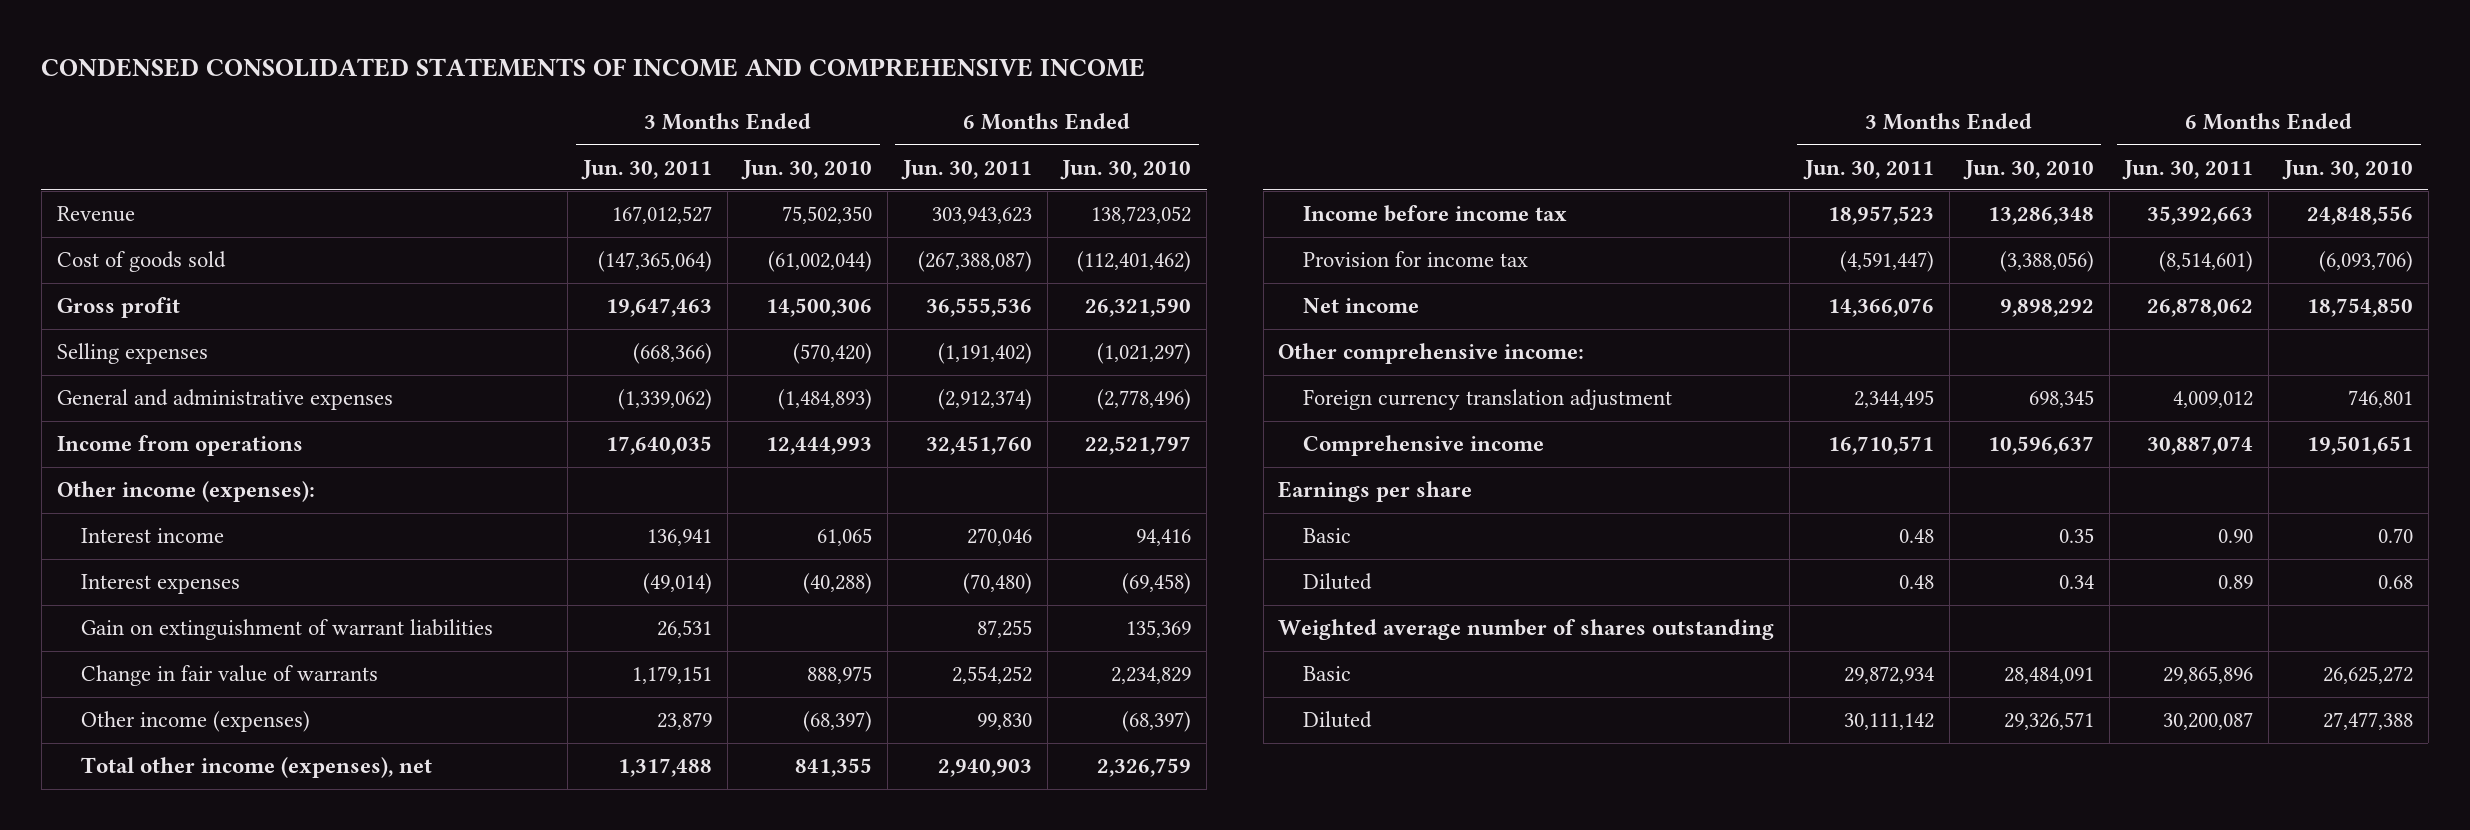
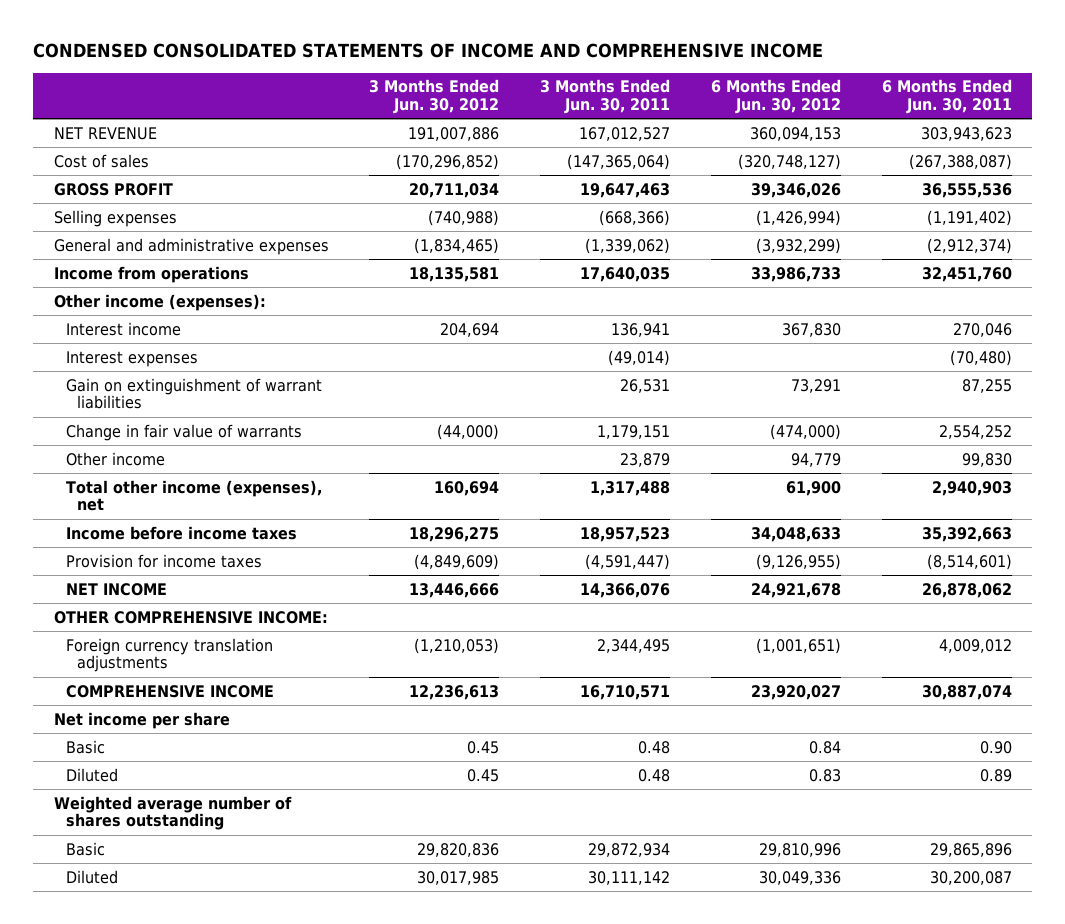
[740,159,872,180] Jun. 30, 2010 -> none
[1060,159,1192,180] Jun. 30, 2010 -> none
none -> [369,79,500,114] 3 Months Ended Jun. 30, 2012
none -> [710,79,841,114] 6 Months Ended Jun. 30, 2012
[56,206,135,223] Revenue -> [53,126,157,140] NET REVENUE
[56,251,226,273] Cost of goods sold -> [53,153,149,168] Cost of sales
[56,297,180,319] Gross profit -> [53,182,173,196] GROSS PROFIT
[80,711,310,733] Other income (expenses) -> [65,451,165,466] Other income
[1302,205,1567,223] Income before income tax -> [65,525,297,540] Income before income taxes
[1302,251,1528,268] Provision for income tax -> [65,553,262,568] Provision for income taxes
[1302,298,1419,314] Net income -> [65,582,167,596] NET INCOME
[1278,343,1585,365] Other comprehensive income: -> [53,610,328,624] OTHER COMPREHENSIVE INCOME:
[1302,389,1672,411] Foreign currency translation adjustment -> [65,637,273,673] Foreign currency translation adjustments
[1302,435,1544,457] Comprehensive income -> [65,684,274,698] COMPREHENSIVE INCOME
[1278,481,1473,503] Earnings per share -> [53,711,230,729] Net income per share

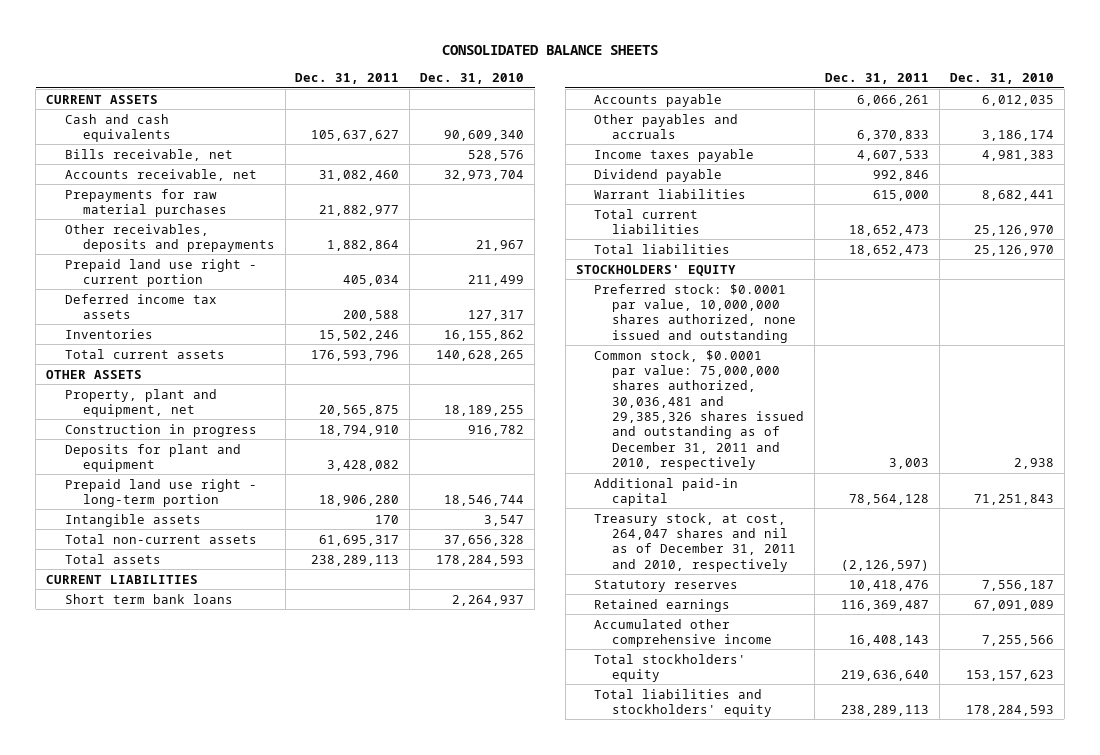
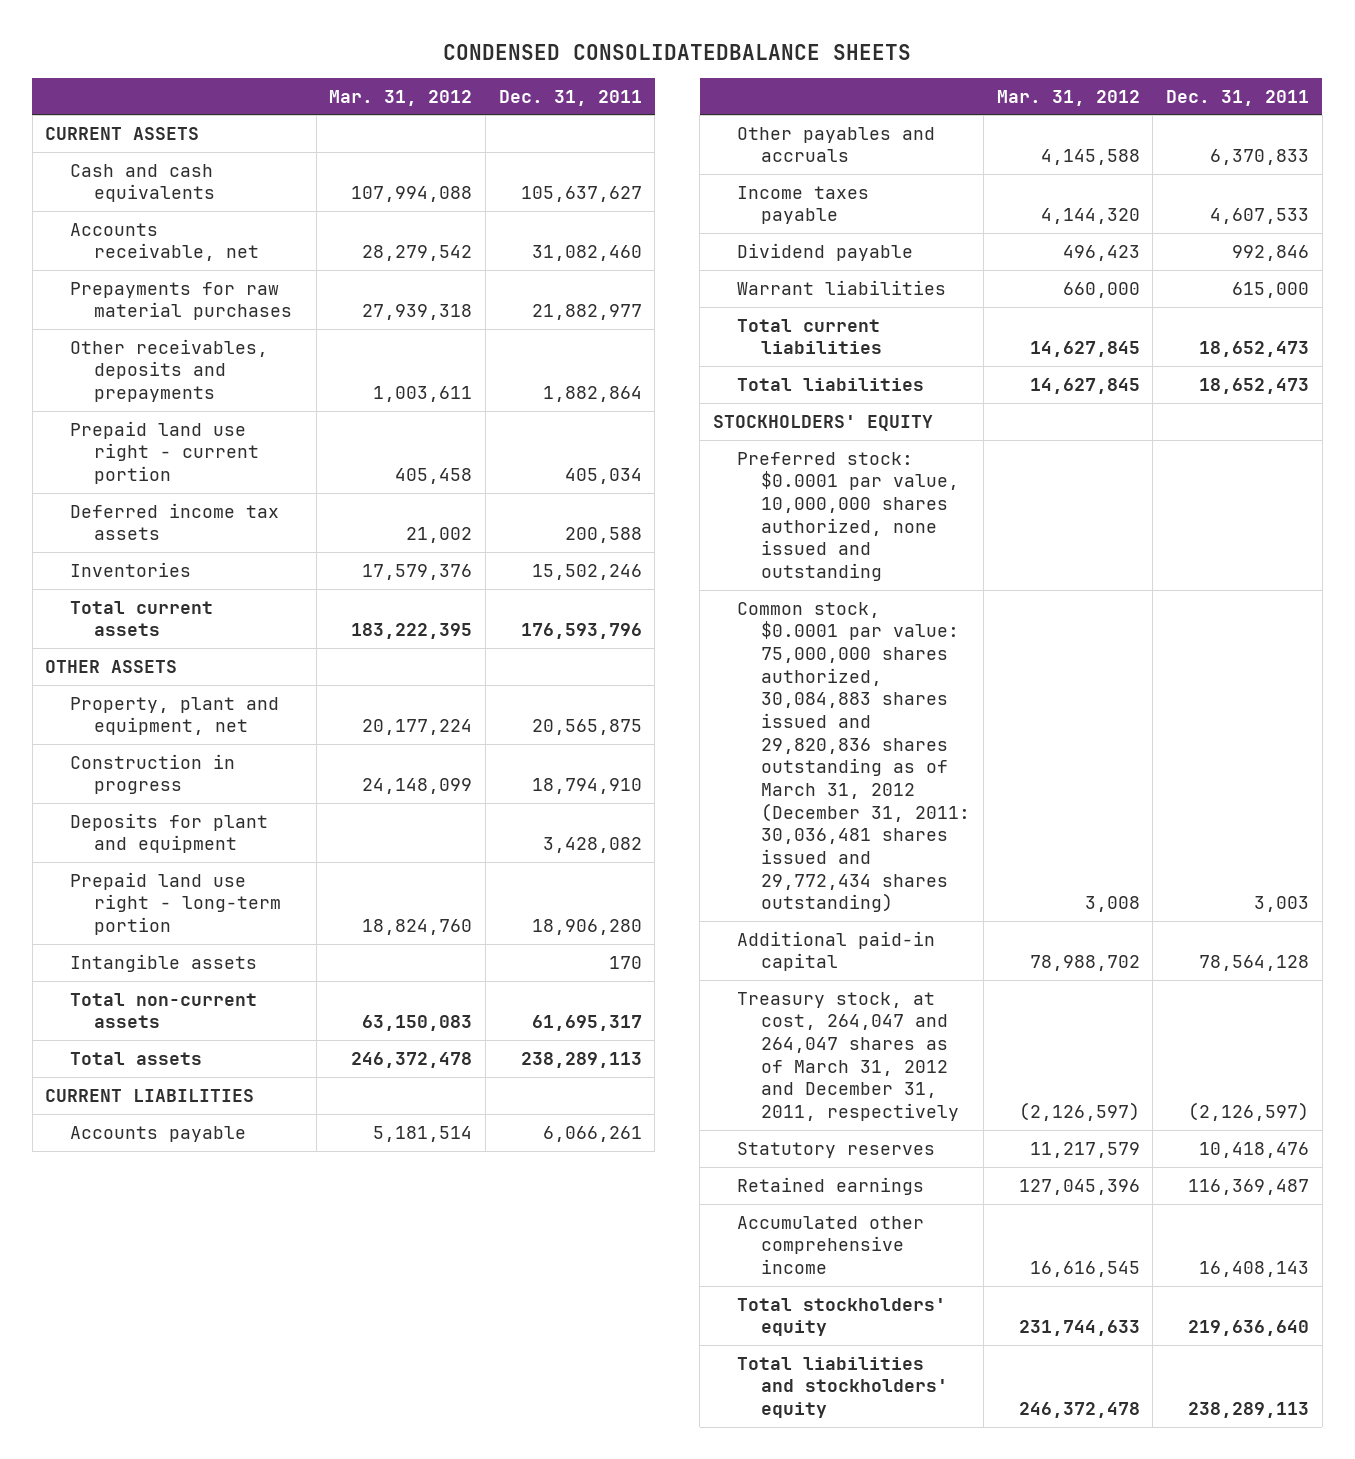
[442,45,659,56] CONSOLIDATED BALANCE SHEETS -> [443,43,912,60] CONDENSED CONSOLIDATEDBALANCE SHEETS
[420,72,525,84] Dec. 31, 2010 -> none
none -> [329,89,473,106] Mar. 31, 2012
[64,148,233,161] Bills receivable, net -> none
[64,593,233,604] Short term bank loans -> none
[594,349,805,470] Common stock, $0.0001 par value: 75,000,000 shares authorized, 30,036,481 and 29,385,326 shares issued and outstanding as of December 31, 2011 and 2010, respectively -> [737,601,971,913] Common stock, $0.0001 par value: 75,000,000 shares authorized, 30,084,883 shares issued and 29,820,836 shares outstanding as of March 31, 2012 (December 31, 2011: 30,036,481 shares issued and 29,772,434 shares outstanding)
[594,512,797,572] Treasury stock, at cost, 264,047 shares and nil as of December 31, 2011 and 2010, respectively -> [737,991,960,1122] Treasury stock, at cost, 264,047 and 264,047 shares as of March 31, 2012 and December 31, 2011, respectively

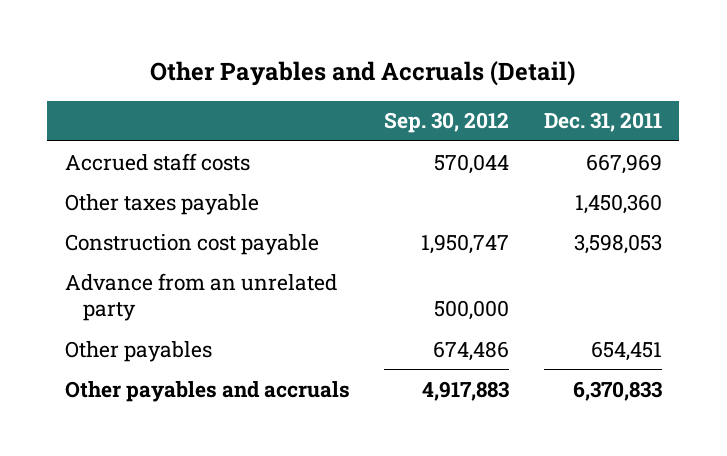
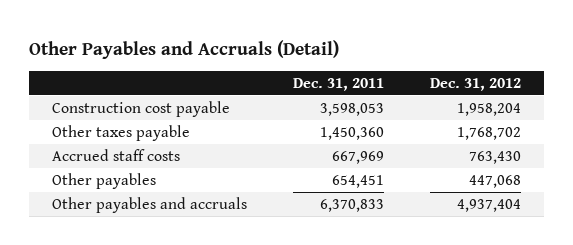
[384,112,510,134] Sep. 30, 2012 -> none
none -> [429,77,521,91] Dec. 31, 2012
[64,272,337,322] Advance from an unrelated party -> none
[64,193,259,215] Other taxes payable -> [52,124,191,141] Other taxes payable
[64,152,250,171] Accrued staff costs -> [52,148,181,161] Accrued staff costs

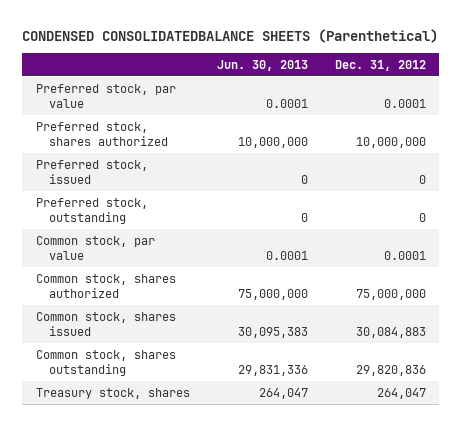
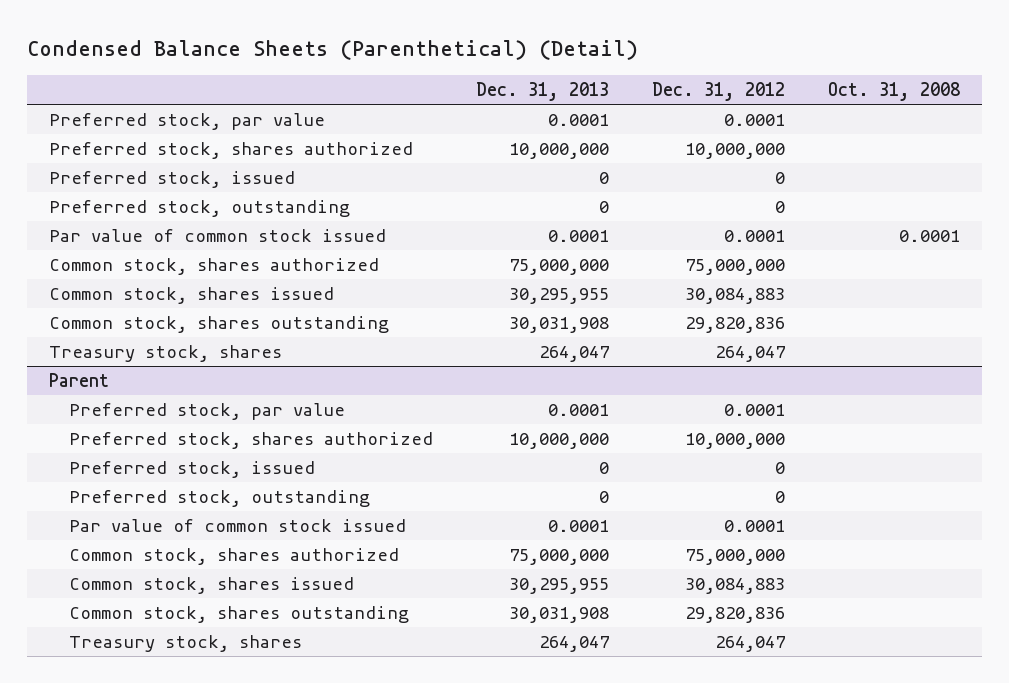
[22,28,439,43] CONDENSED CONSOLIDATEDBALANCE SHEETS (Parenthetical) -> [26,40,638,61] Condensed Balance Sheets (Parenthetical) (Detail)
[216,59,308,71] Jun. 30, 2013 -> none
none -> [476,81,610,101] Dec. 31, 2013
none -> [828,81,961,101] Oct. 31, 2008
[35,235,155,260] Common stock, par value -> [48,229,386,243] Par value of common stock issued
none -> [48,373,109,388] Parent
none -> [68,403,345,421] Preferred stock, par value
none -> [68,432,433,450] Preferred stock, shares authorized
none -> [68,461,315,479] Preferred stock, issued
none -> [68,490,370,508] Preferred stock, outstanding
none -> [68,519,406,533] Par value of common stock issued
none -> [68,548,399,566] Common stock, shares authorized
none -> [68,577,354,595] Common stock, shares issued
none -> [68,606,409,624] Common stock, shares outstanding
none -> [68,635,302,653] Treasury stock, shares

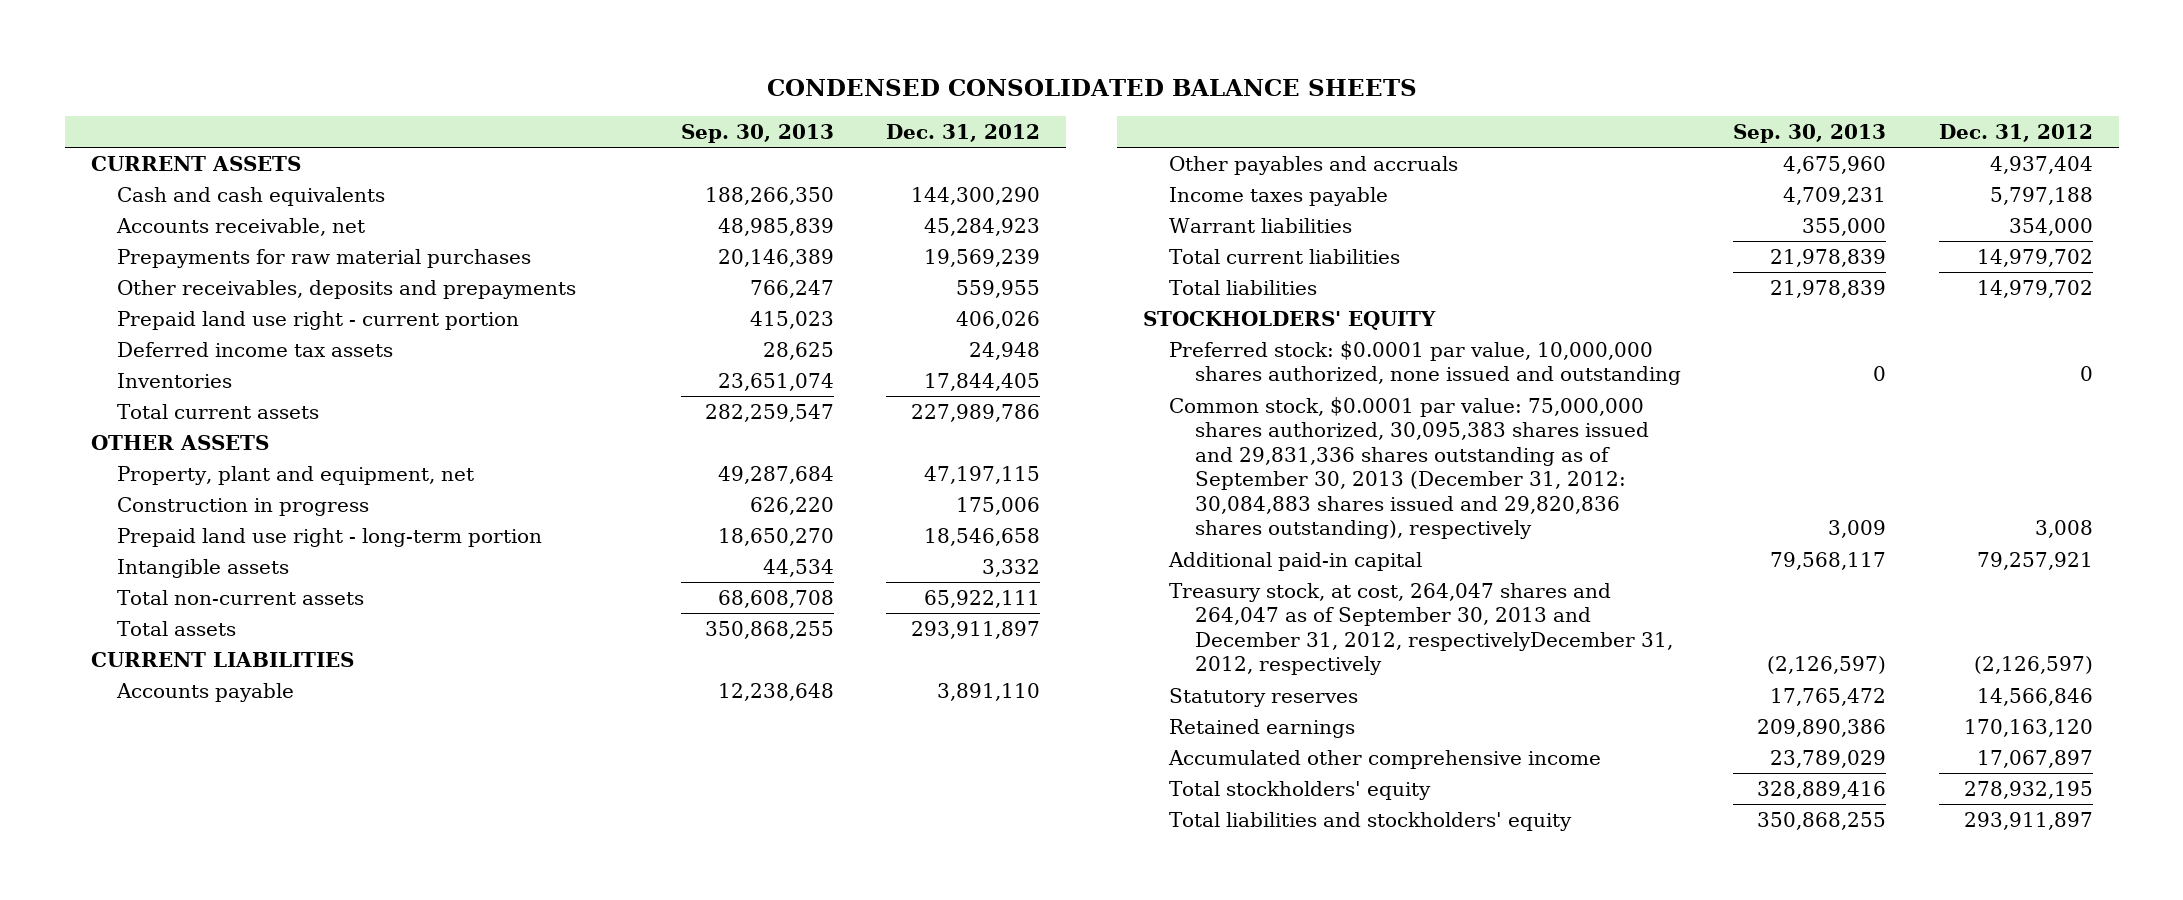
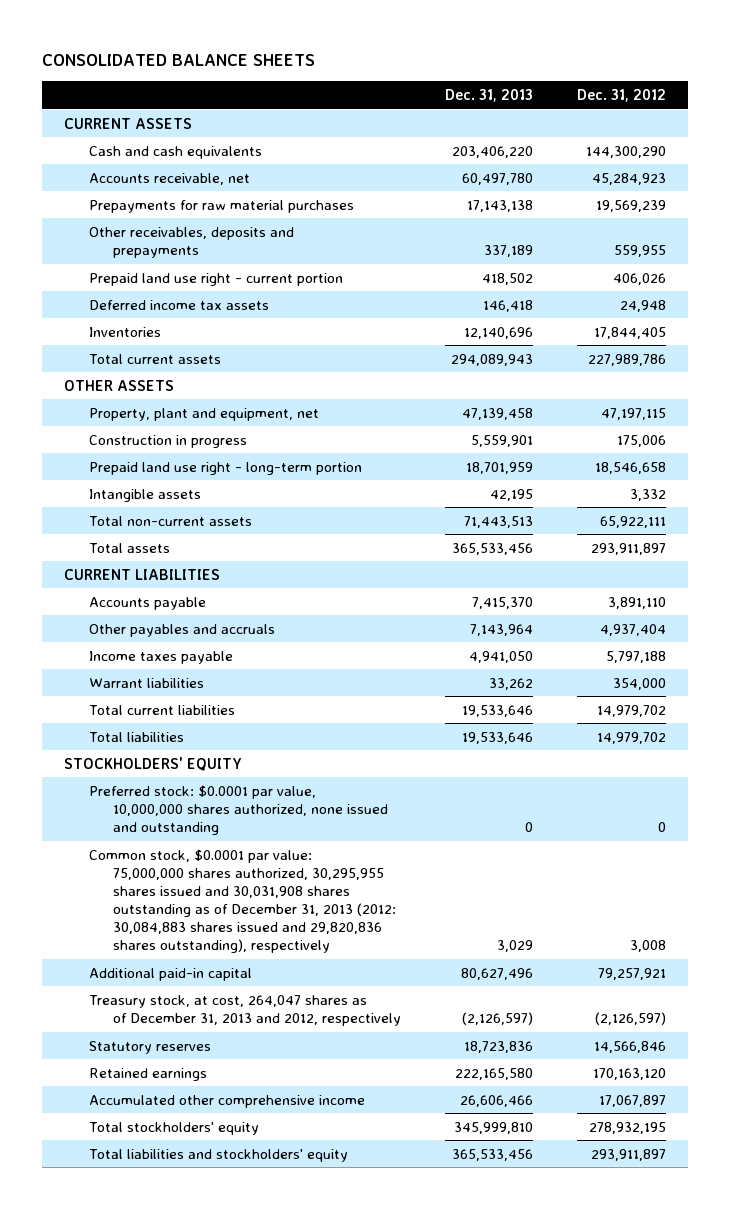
[766,78,1417,96] CONDENSED CONSOLIDATED BALANCE SHEETS -> [42,54,316,67] CONSOLIDATED BALANCE SHEETS
[681,123,835,143] Sep. 30, 2013 -> none
none -> [444,89,533,103] Dec. 31, 2013
[1169,396,1650,540] Common stock, $0.0001 par value: 75,000,000 shares authorized, 30,095,383 shares issued and 29,831,336 shares outstanding as of September 30, 2013 (December 31, 2012: 30,084,883 shares issued and 29,820,836 shares outstanding), respectively -> [88,848,396,954] Common stock, $0.0001 par value: 75,000,000 shares authorized, 30,295,955 shares issued and 30,031,908 shares outstanding as of December 31, 2013 (2012: 30,084,883 shares issued and 29,820,836 shares outstanding), respectively
[1169,582,1674,676] Treasury stock, at cost, 264,047 shares and 264,047 as of September 30, 2013 and December 31, 2012, respectivelyDecember 31, 2012, respectively -> [88,994,401,1026] Treasury stock, at cost, 264,047 shares as of December 31, 2013 and 2012, respectively

